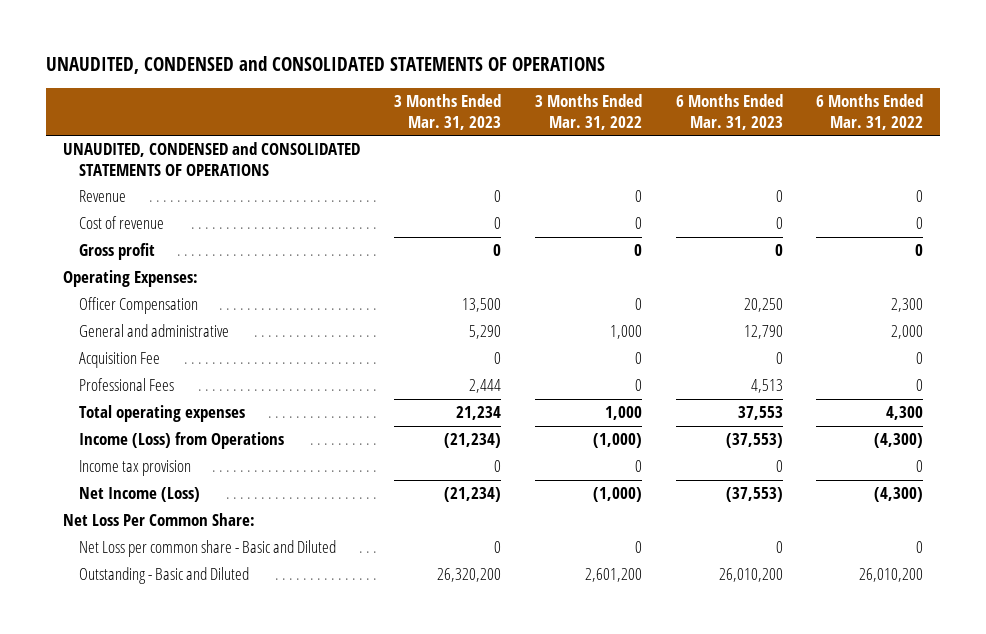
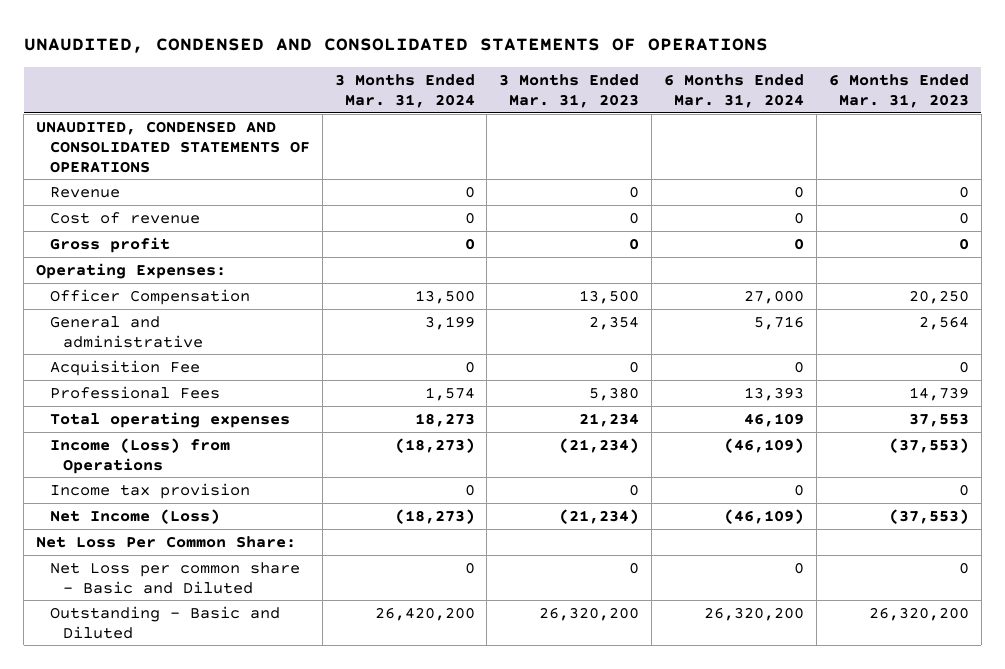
[45,56,605,75] UNAUDITED, CONDENSED and CONSOLIDATED STATEMENTS OF OPERATIONS -> [23,38,768,54] UNAUDITED, CONDENSED AND CONSOLIDATED STATEMENTS OF OPERATIONS
[534,94,642,130] 3 Months Ended Mar. 31, 2022 -> none
[816,94,924,130] 6 Months Ended Mar. 31, 2022 -> none
none -> [334,74,475,108] 3 Months Ended Mar. 31, 2024
none -> [664,74,805,108] 6 Months Ended Mar. 31, 2024
[62,142,360,176] UNAUDITED, CONDENSED and CONSOLIDATED STATEMENTS OF OPERATIONS -> [36,120,310,173] UNAUDITED, CONDENSED AND CONSOLIDATED STATEMENTS OF OPERATIONS
[468,325,501,340] 5,290 -> [589,315,640,330] 2,354
[743,325,783,340] 12,790 -> [918,315,969,330] 2,564
[468,379,501,394] 2,444 -> [589,386,640,401] 5,380
[750,379,783,394] 4,513 -> [908,386,969,401] 14,739
[718,568,783,583] 26,010,200 -> [868,606,969,621] 26,320,200

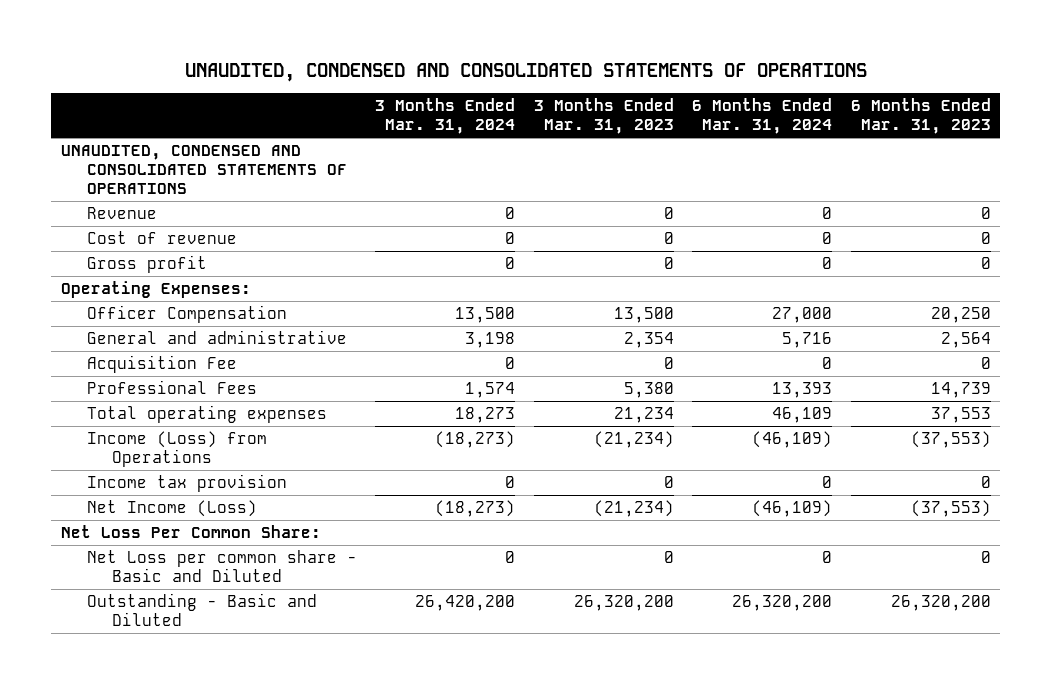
[424,315,475,330] 3,199 -> [465,332,516,349] 3,198

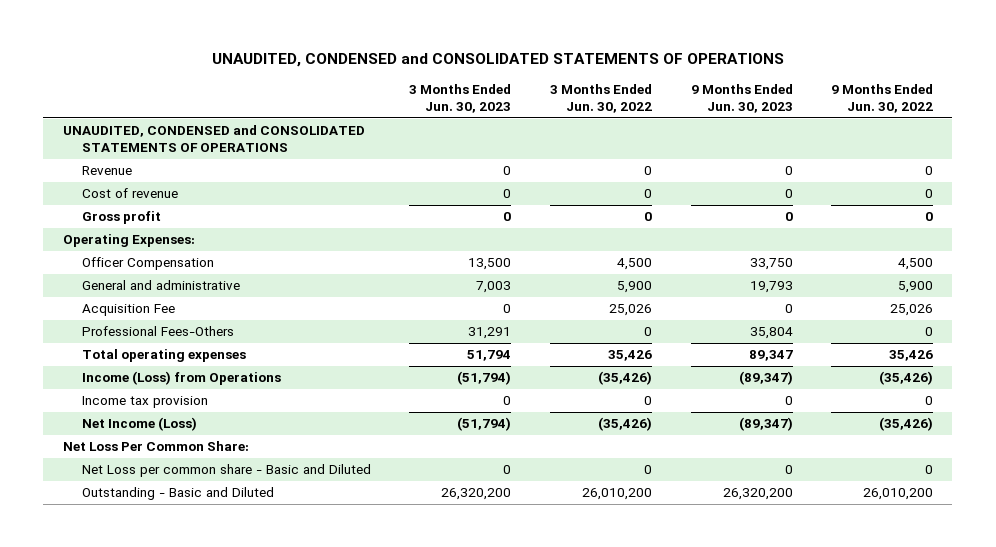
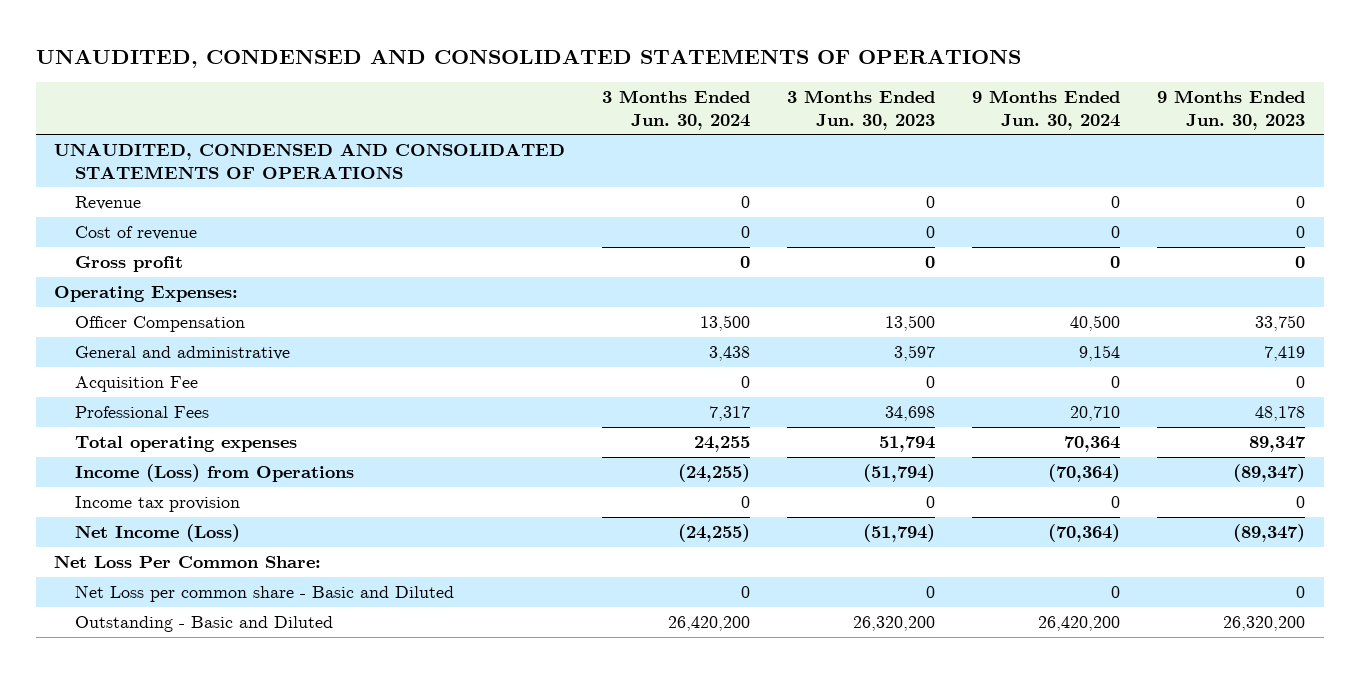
[211,53,784,68] UNAUDITED, CONDENSED and CONSOLIDATED STATEMENTS OF OPERATIONS -> [35,48,1021,68] UNAUDITED, CONDENSED AND CONSOLIDATED STATEMENTS OF OPERATIONS
[549,84,652,114] 3 Months Ended Jun. 30, 2022 -> none
[831,84,934,114] 9 Months Ended Jun. 30, 2022 -> none
none -> [602,89,751,130] 3 Months Ended Jun. 30, 2024
none -> [972,89,1121,130] 9 Months Ended Jun. 30, 2024
[62,125,365,153] UNAUDITED, CONDENSED and CONSOLIDATED STATEMENTS OF OPERATIONS -> [54,142,566,179] UNAUDITED, CONDENSED AND CONSOLIDATED STATEMENTS OF OPERATIONS
[476,281,512,294] 7,003 -> [894,344,936,361] 3,597
[749,281,793,294] 19,793 -> [1264,345,1306,361] 7,419
[81,326,234,337] Professional Fees-Others -> [74,405,209,418] Professional Fees
[468,327,512,340] 31,291 -> [885,405,936,421] 34,698
[749,327,793,340] 35,804 -> [1255,405,1306,421] 48,178

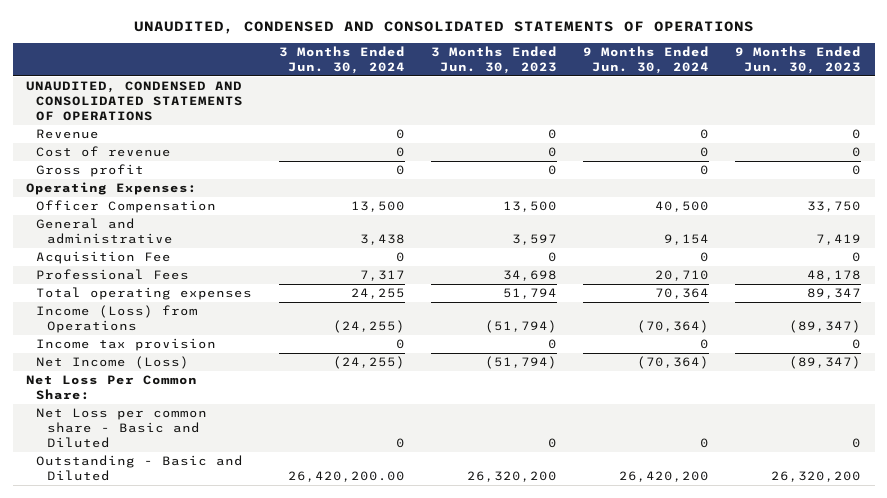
[668,615,751,631] 26,420,200 -> [287,471,405,483] 26,420,200.00

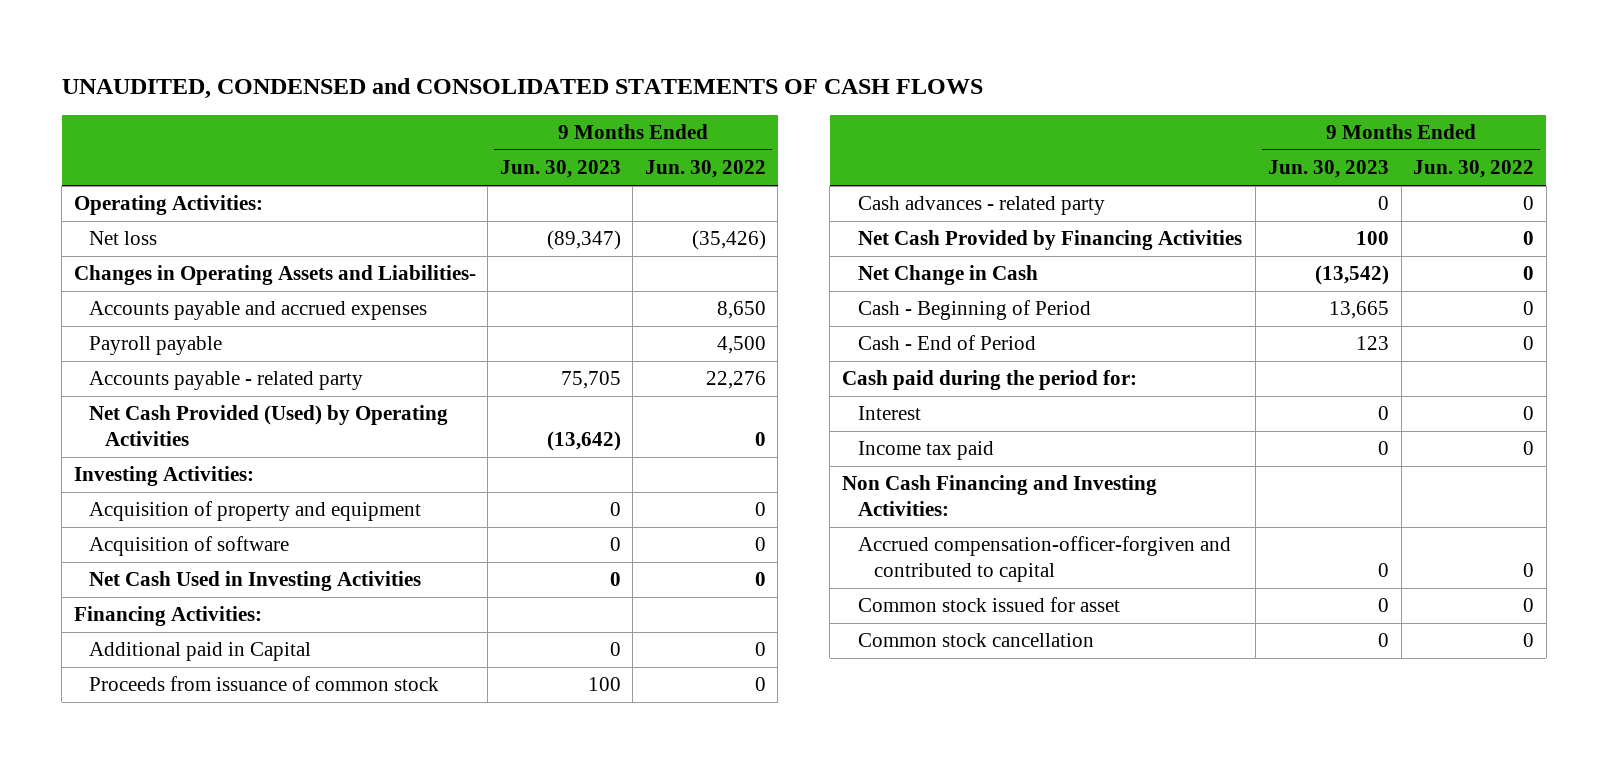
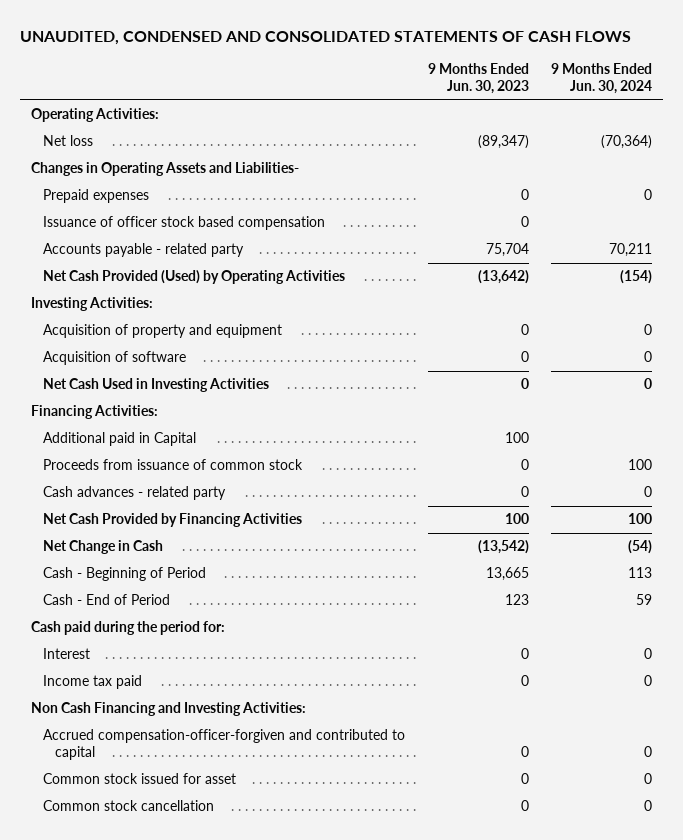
[61,77,983,99] UNAUDITED, CONDENSED and CONSOLIDATED STATEMENTS OF CASH FLOWS -> [20,30,632,45] UNAUDITED, CONDENSED AND CONSOLIDATED STATEMENTS OF CASH FLOWS
[644,160,766,179] Jun. 30, 2022 -> none
none -> [550,63,652,95] 9 Months Ended Jun. 30, 2024
[89,301,428,321] Accounts payable and accrued expenses -> none
[89,336,223,356] Payroll payable -> none
none -> [43,189,150,204] Prepaid expenses
none -> [43,216,326,231] Issuance of officer stock based compensation
[560,371,621,390] 75,705 -> [485,243,529,258] 75,704
[609,642,621,657] 0 -> [504,432,529,444] 100
[587,677,621,692] 100 -> [520,459,529,471] 0

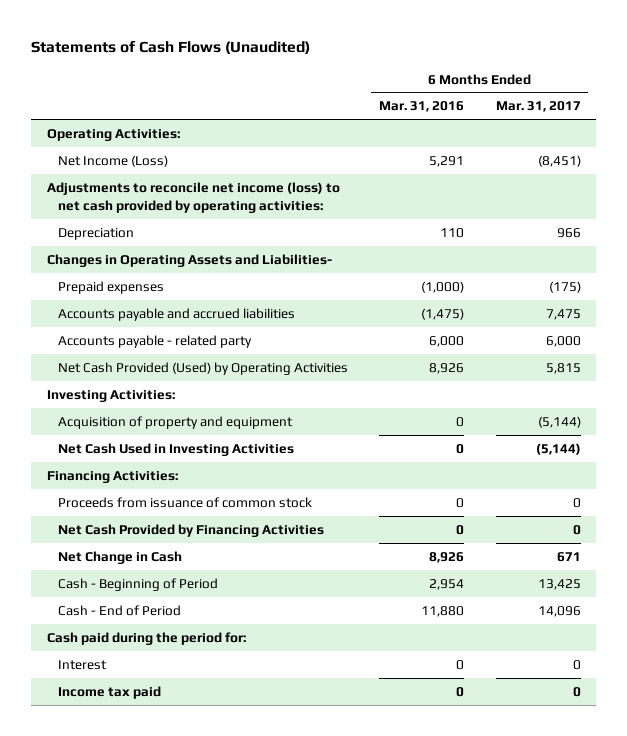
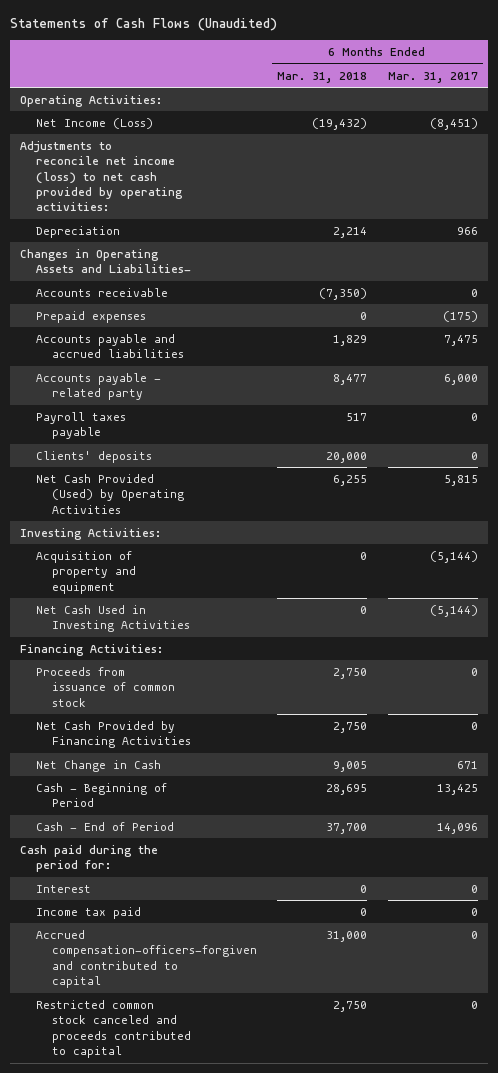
[379,101,465,113] Mar. 31, 2016 -> none
none -> [277,71,368,83] Mar. 31, 2018
none -> [35,287,168,297] Accounts receivable
none -> [35,411,126,440] Payroll taxes payable
none -> [35,450,152,463] Clients' deposits
none -> [35,929,257,988] Accrued compensation-officers-forgiven and contributed to capital
none -> [35,999,191,1058] Restricted common stock canceled and proceeds contributed to capital

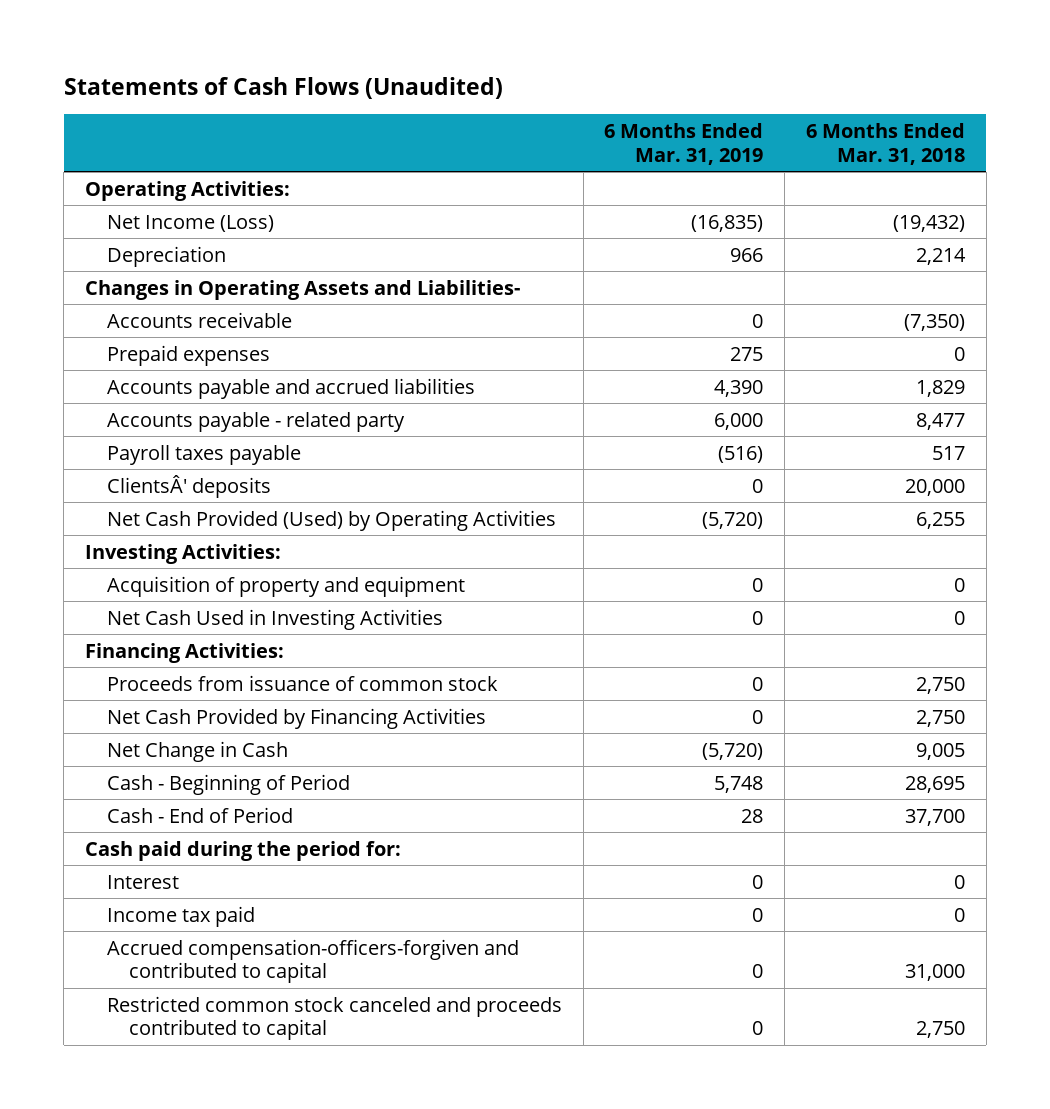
[387,71,478,83] Mar. 31, 2017 -> none
none -> [604,123,764,165] 6 Months Ended Mar. 31, 2019
[20,140,183,212] Adjustments to reconcile net income (loss) to net cash provided by operating activities: -> none
[35,450,152,463] Clients' deposits -> [106,474,271,498] ClientsÂ' deposits

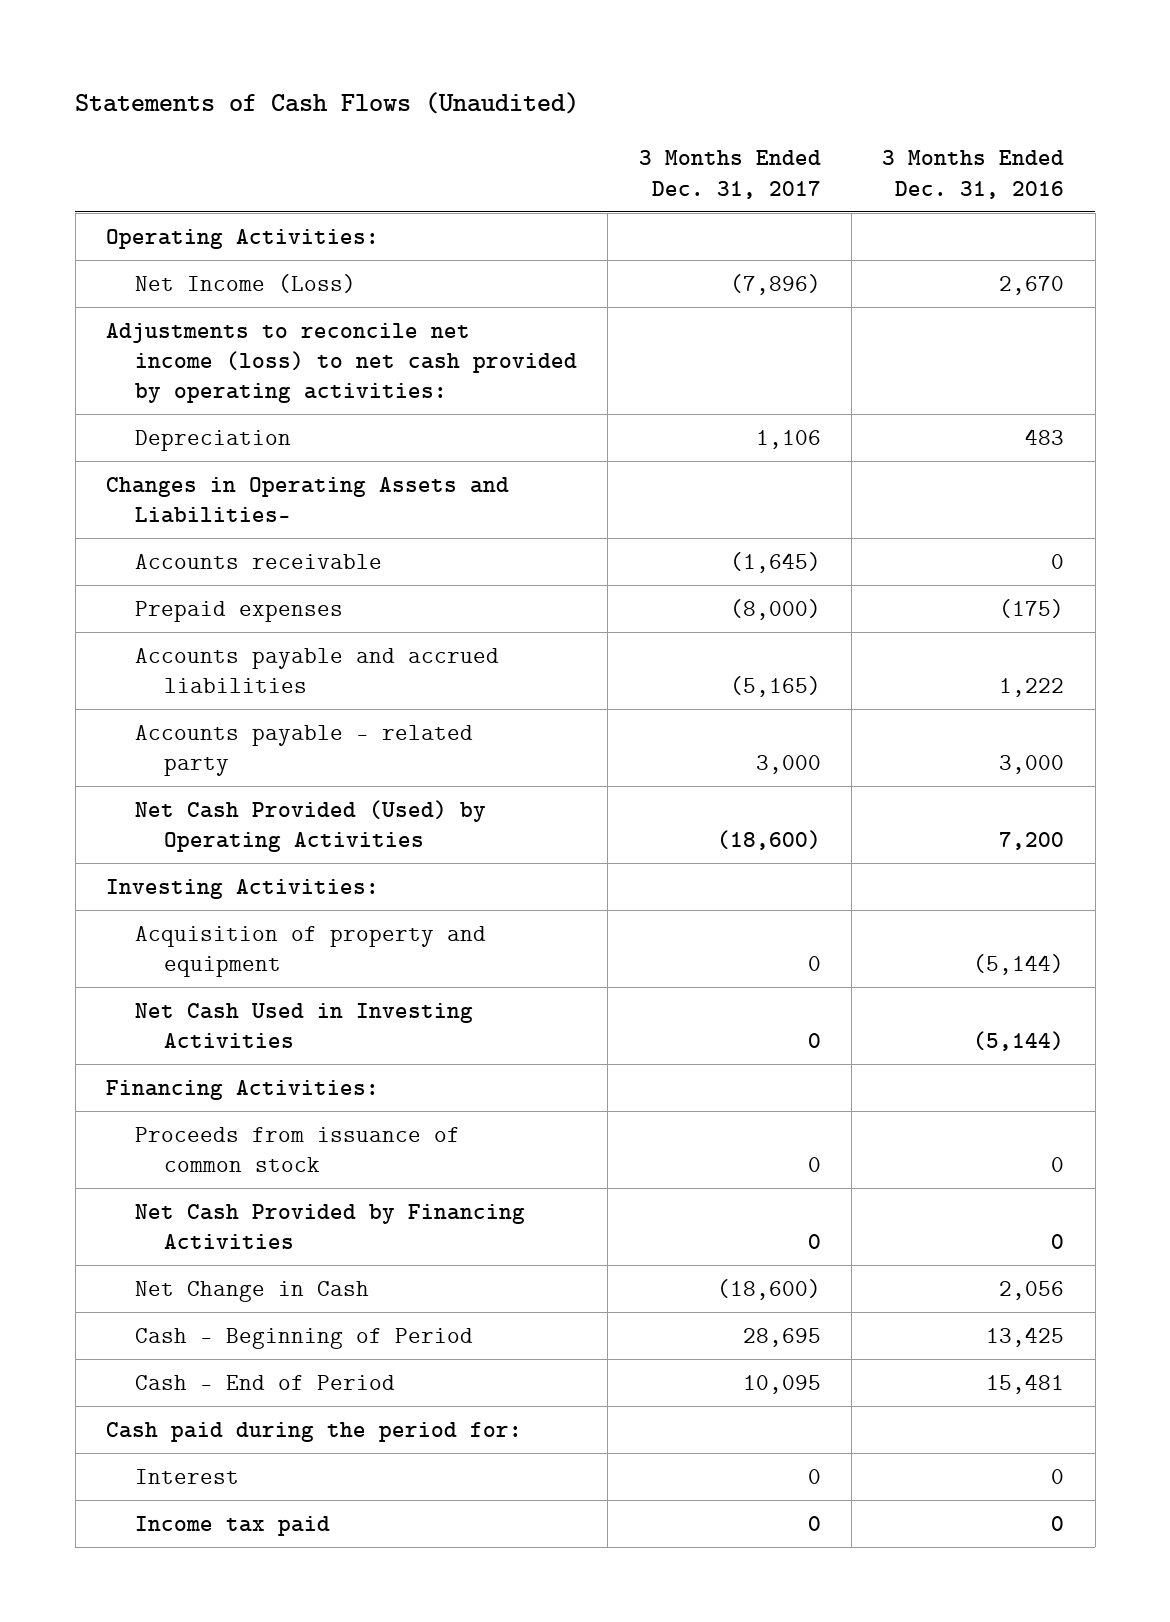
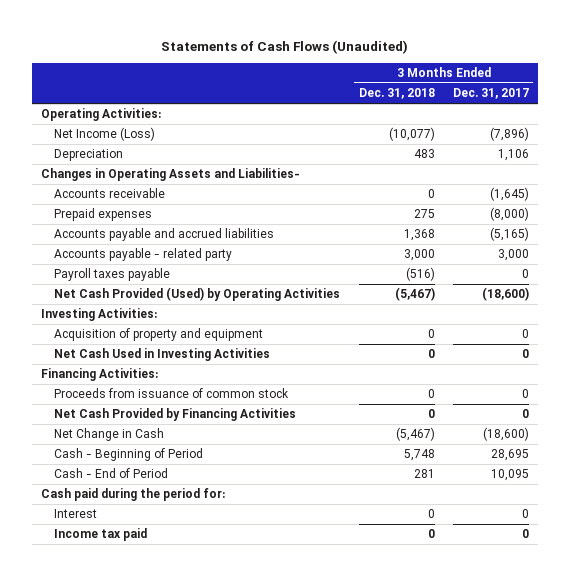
[882,150,1065,199] 3 Months Ended Dec. 31, 2016 -> none
none -> [358,88,435,100] Dec. 31, 2018
[105,322,577,403] Adjustments to reconcile net income (loss) to net cash provided by operating activities: -> none
none -> [54,268,171,282] Payroll taxes payable

